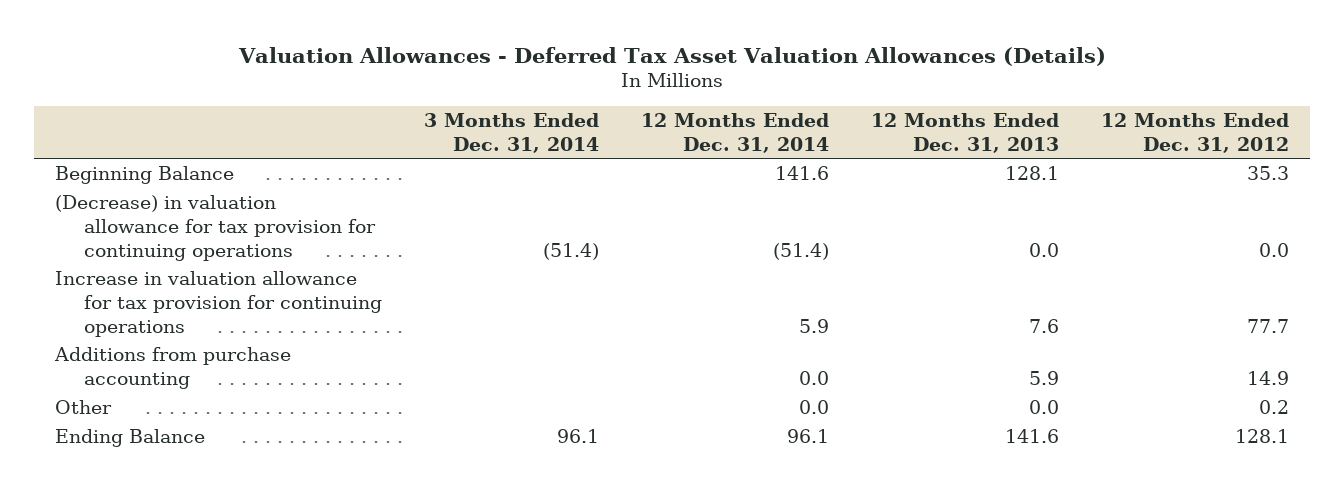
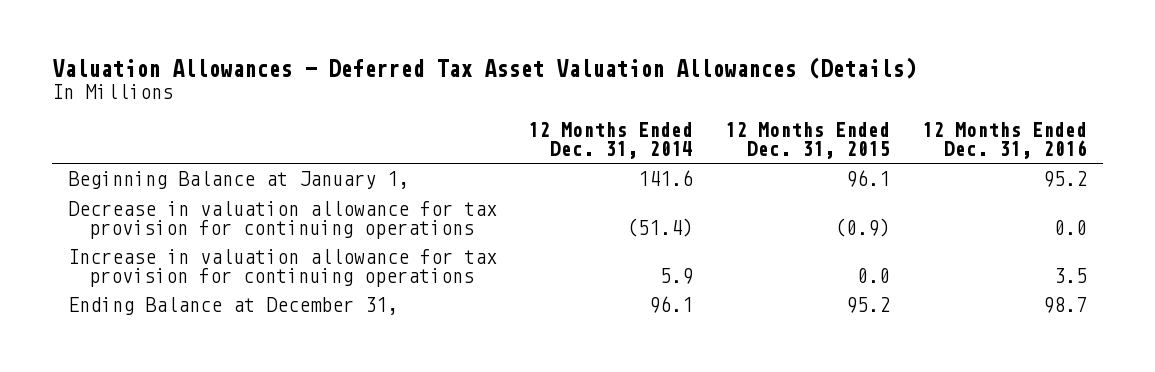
[423,112,599,153] 3 Months Ended Dec. 31, 2014 -> none
[870,112,1059,153] 12 Months Ended Dec. 31, 2013 -> none
[1100,112,1289,153] 12 Months Ended Dec. 31, 2012 -> none
none -> [725,122,891,159] 12 Months Ended Dec. 31, 2015
none -> [921,122,1087,159] 12 Months Ended Dec. 31, 2016
[54,166,234,185] Beginning Balance -> [67,171,409,190] Beginning Balance at January 1,
[54,195,376,261] (Decrease) in valuation allowance for tax provision for continuing operations -> [67,201,497,239] Decrease in valuation allowance for tax provision for continuing operations
[53,347,291,389] Additions from purchase accounting -> none
[54,400,112,415] Other -> none
[54,429,205,448] Ending Balance -> [67,297,398,316] Ending Balance at December 31,

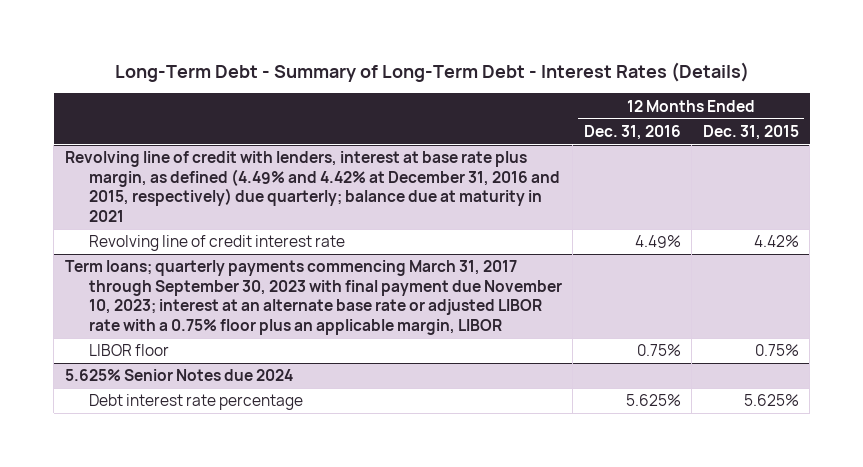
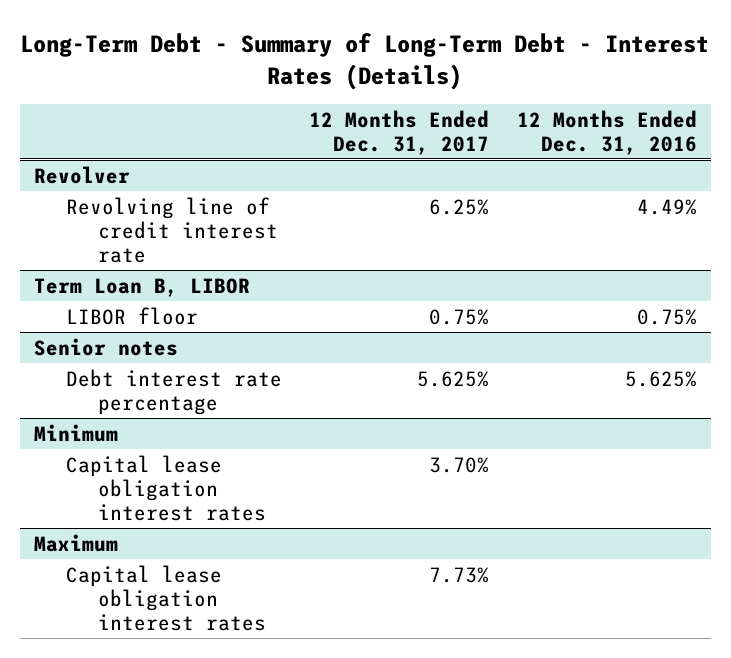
[702,124,799,140] Dec. 31, 2015 -> none
none -> [309,109,490,155] 12 Months Ended Dec. 31, 2017
[64,151,560,222] Revolving line of credit with lenders, interest at base rate plus margin, as defined (4.49% and 4.42% at December 31, 2016 and 2015, respectively) due quarterly; balance due at maturity in 2021 -> [33,165,130,184] Revolver
[64,260,562,335] Term loans; quarterly payments commencing March 31, 2017 through September 30, 2023 with final payment due November 10, 2023; interest at an alternate base rate or adjusted LIBOR rate with a 0.75% floor plus an applicable margin, LIBOR -> none
none -> [33,277,250,297] Term Loan B, LIBOR
[64,369,293,382] 5.625% Senior Notes due 2024 -> none
none -> [33,337,178,356] Senior notes
none -> [33,423,118,442] Minimum
none -> [65,454,266,521] Capital lease obligation interest rates
none -> [33,533,118,552] Maximum
none -> [65,564,266,631] Capital lease obligation interest rates

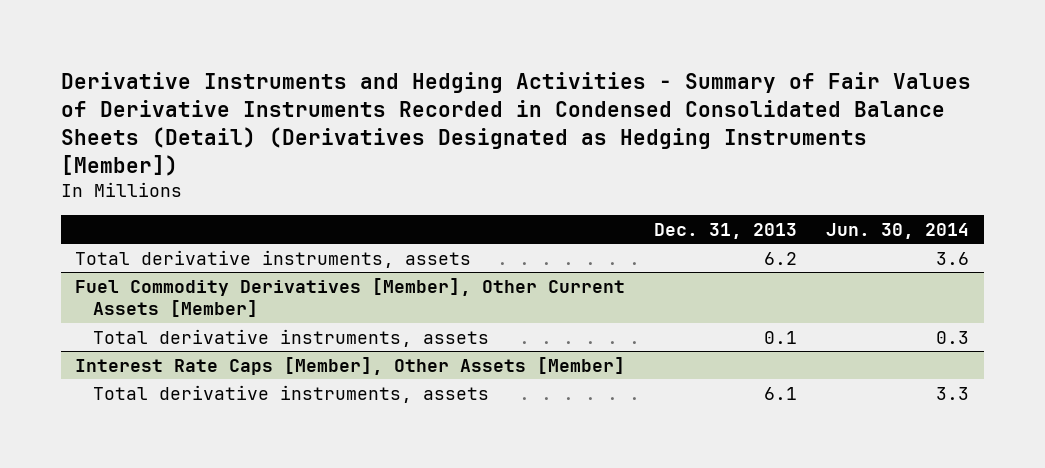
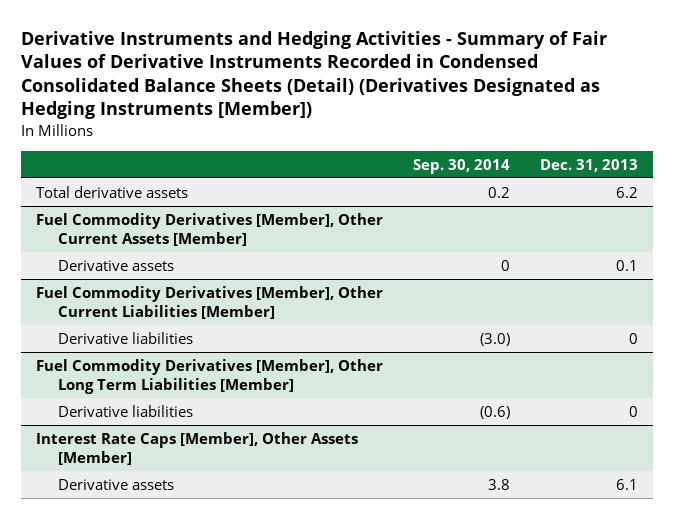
[826,222,970,239] Jun. 30, 2014 -> none
none -> [412,158,510,174] Sep. 30, 2014
[75,249,472,268] Total derivative instruments, assets -> [36,185,189,198] Total derivative assets
[92,328,489,347] Total derivative instruments, assets -> [58,259,175,271] Derivative assets
none -> [36,285,384,319] Fuel Commodity Derivatives [Member], Other Current Liabilities [Member]
none -> [58,331,194,344] Derivative liabilities
none -> [36,358,384,394] Fuel Commodity Derivatives [Member], Other Long Term Liabilities [Member]
none -> [58,404,194,417] Derivative liabilities
[92,384,489,403] Total derivative instruments, assets -> [58,478,175,490] Derivative assets

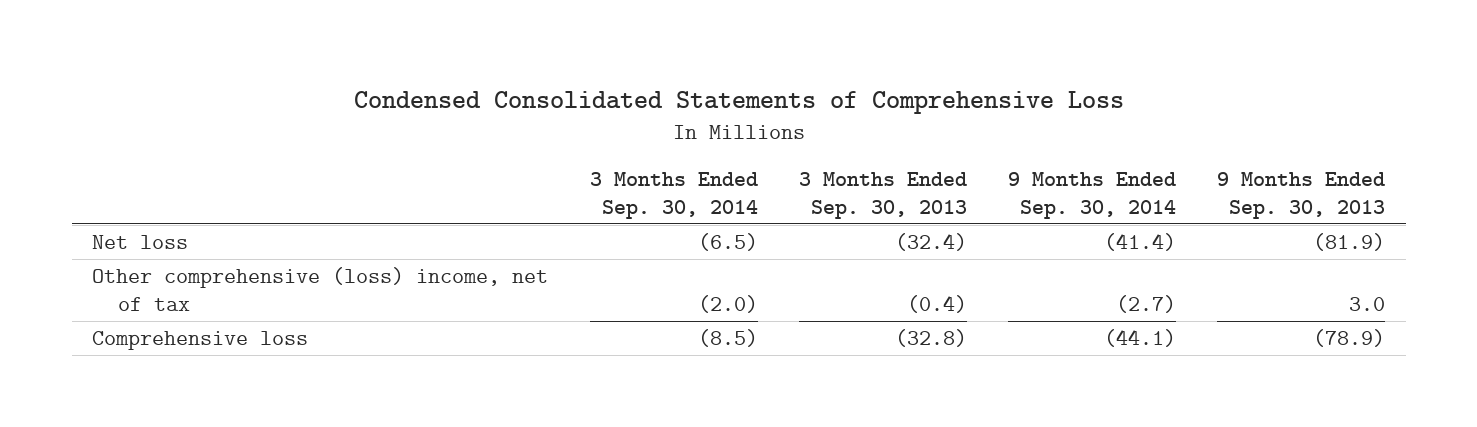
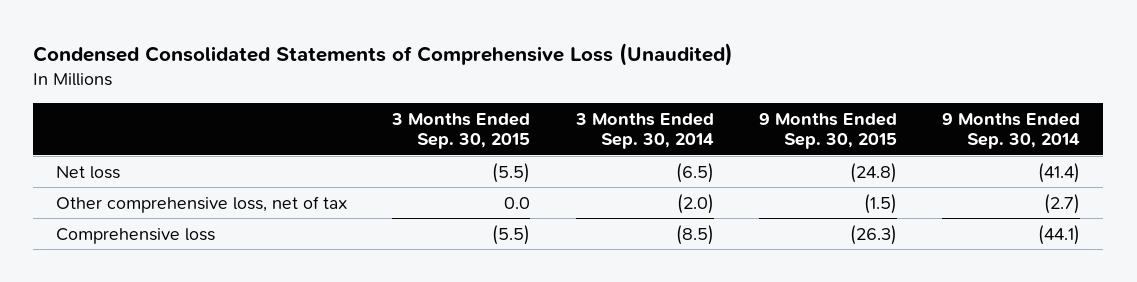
[353,90,1124,114] Condensed Consolidated Statements of Comprehensive Loss -> [33,43,734,67] Condensed Consolidated Statements of Comprehensive Loss (Unaudited)
[798,172,967,220] 3 Months Ended Sep. 30, 2013 -> none
[1217,172,1386,220] 9 Months Ended Sep. 30, 2013 -> none
none -> [391,112,531,150] 3 Months Ended Sep. 30, 2015
none -> [759,112,898,150] 9 Months Ended Sep. 30, 2015
[92,266,549,311] Other comprehensive (loss) income, net of tax -> [56,195,348,213] Other comprehensive loss, net of tax

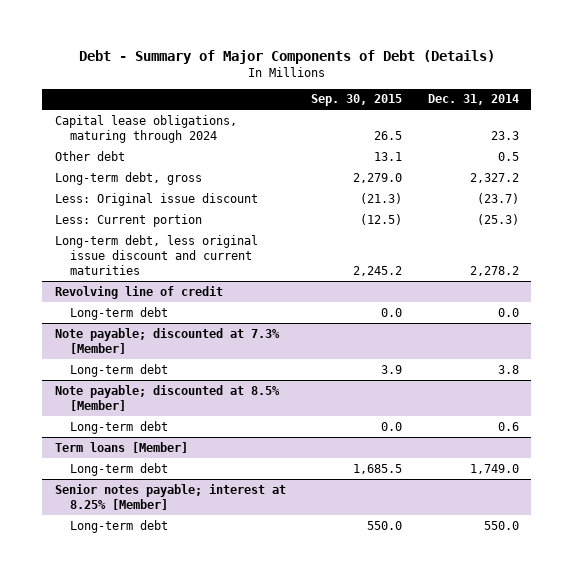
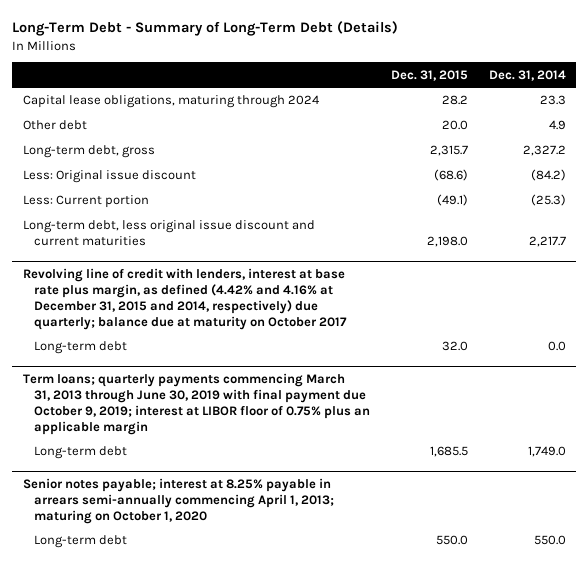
[78,49,495,64] Debt - Summary of Major Components of Debt (Details) -> [12,21,399,37] Long-Term Debt - Summary of Long-Term Debt (Details)
[311,94,403,107] Sep. 30, 2015 -> none
none -> [390,69,468,81] Dec. 31, 2015
[497,151,519,161] 0.5 -> [548,120,566,131] 4.9
[476,192,519,204] (23.7) -> [530,169,566,182] (84.2)
[469,266,519,277] 2,278.2 -> [528,236,566,248] 2,217.7
[54,285,223,299] Revolving line of credit -> [22,268,348,330] Revolving line of credit with lenders, interest at base rate plus margin, as defined (4.42% and 4.16% at December 31, 2015 and 2014, respectively) due quarterly; balance due at maturity on October 2017
[54,327,280,355] Note payable; discounted at 7.3% [Member] -> none
[70,363,169,377] Long-term debt -> none
[54,384,280,412] Note payable; discounted at 8.5% [Member] -> none
[70,420,169,434] Long-term debt -> none
[54,441,188,453] Term loans [Member] -> [22,373,371,435] Term loans; quarterly payments commencing March 31, 2013 through June 30, 2019 with final payment due October 9, 2019; interest at LIBOR floor of 0.75% plus an applicable margin
[54,483,286,511] Senior notes payable; interest at 8.25% [Member] -> [22,478,335,524] Senior notes payable; interest at 8.25% payable in arrears semi-annually commencing April 1, 2013; maturing on October 1, 2020

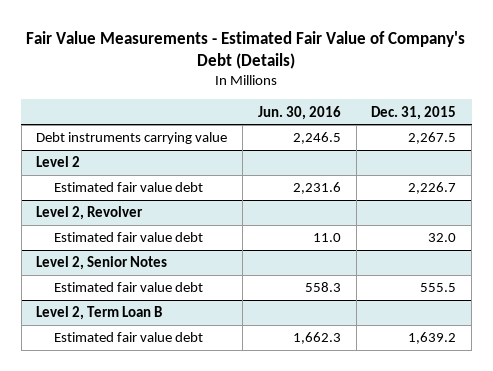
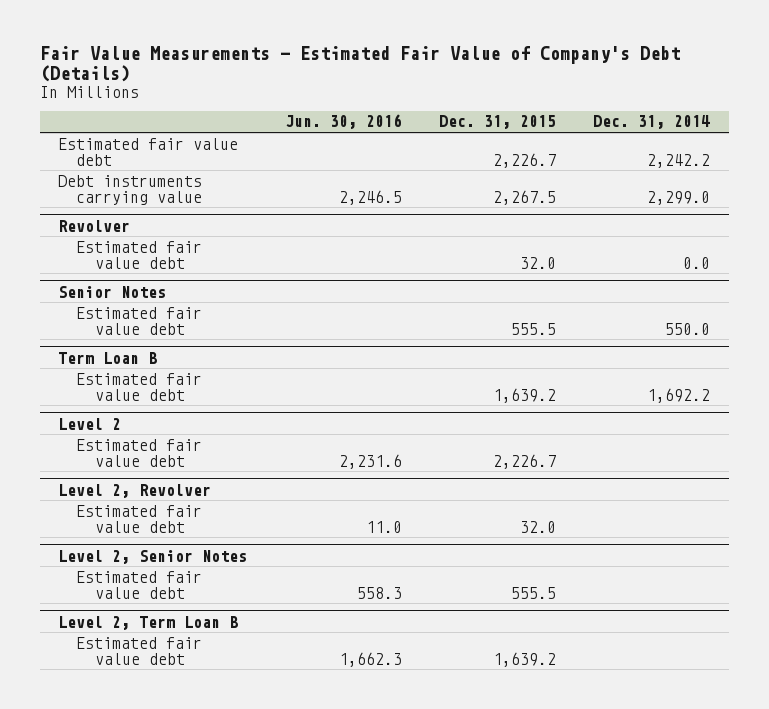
none -> [593,115,711,130] Dec. 31, 2014
none -> [58,137,239,166] Estimated fair value debt
none -> [58,219,131,232] Revolver
none -> [76,240,203,269] Estimated fair value debt
none -> [58,285,167,298] Senior Notes
none -> [76,306,203,335] Estimated fair value debt
none -> [58,351,158,364] Term Loan B
none -> [76,372,203,401] Estimated fair value debt

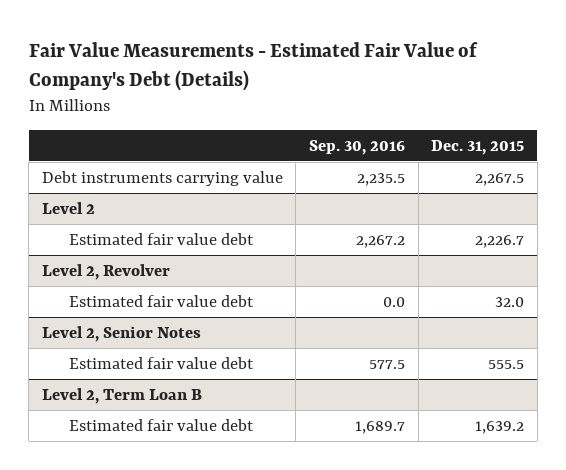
[284,114,402,130] Jun. 30, 2016 -> none
[593,115,711,130] Dec. 31, 2014 -> none
none -> [309,139,406,155] Sep. 30, 2016
[58,137,239,166] Estimated fair value debt -> none
[58,219,131,232] Revolver -> none
[76,240,203,269] Estimated fair value debt -> none
[58,285,167,298] Senior Notes -> none
[76,306,203,335] Estimated fair value debt -> none
[58,351,158,364] Term Loan B -> none
[76,372,203,401] Estimated fair value debt -> none

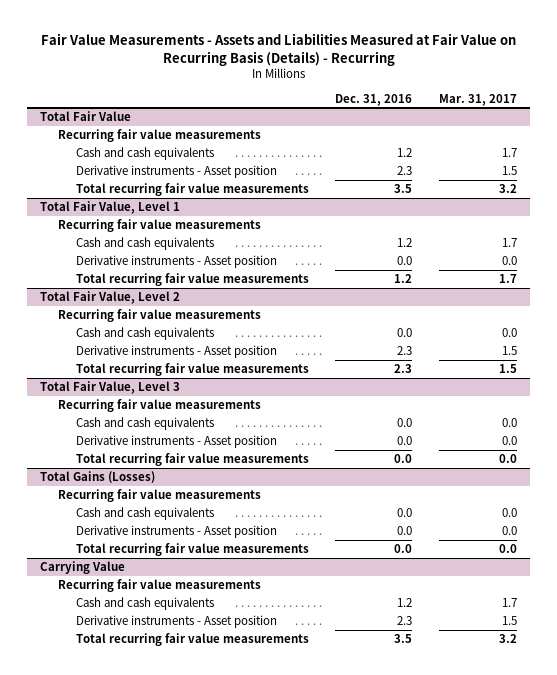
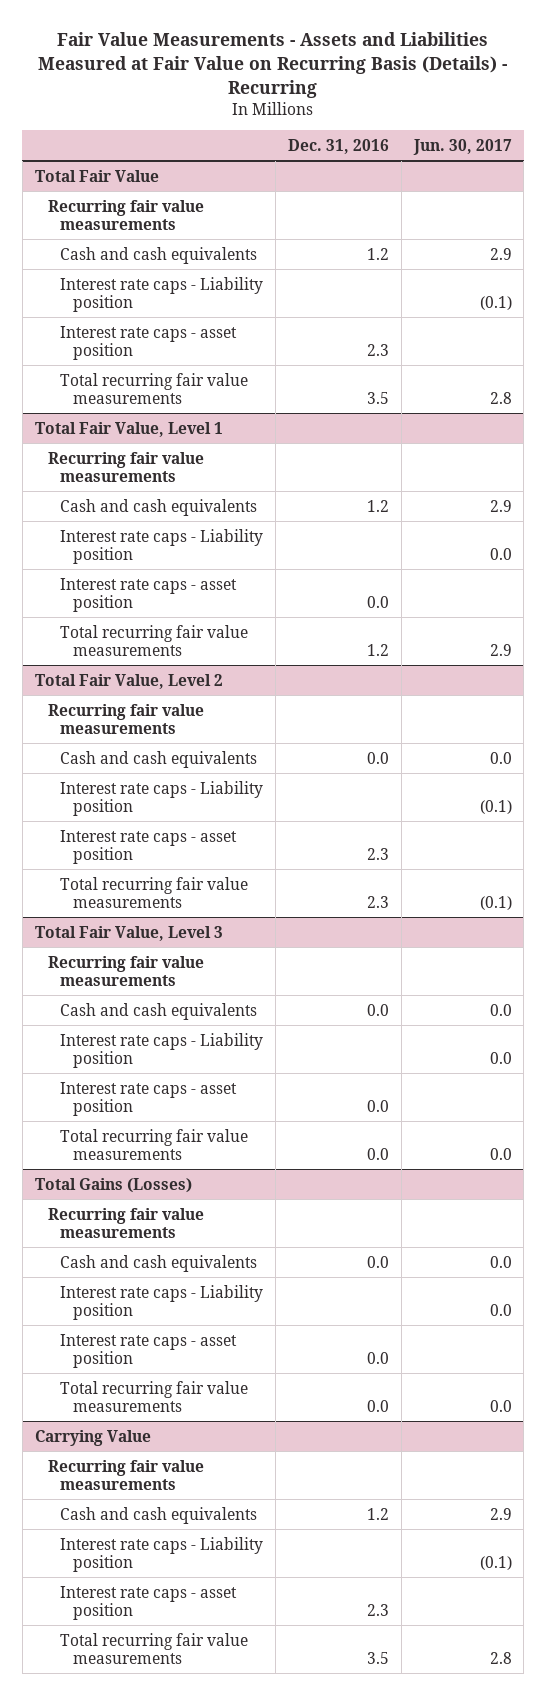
[438,93,517,106] Mar. 31, 2017 -> none
none -> [412,138,512,155] Jun. 30, 2017
none -> [60,276,264,312] Interest rate caps - Liability position
[75,165,277,179] Derivative instruments - Asset position -> [60,325,238,360] Interest rate caps - asset position
none -> [60,528,264,564] Interest rate caps - Liability position
[75,255,277,269] Derivative instruments - Asset position -> [60,577,238,612] Interest rate caps - asset position
none -> [60,780,264,816] Interest rate caps - Liability position
[75,345,277,359] Derivative instruments - Asset position -> [60,829,238,864] Interest rate caps - asset position
none -> [60,1032,264,1068] Interest rate caps - Liability position
[75,435,277,449] Derivative instruments - Asset position -> [60,1081,238,1116] Interest rate caps - asset position
none -> [60,1284,264,1320] Interest rate caps - Liability position
[75,525,277,539] Derivative instruments - Asset position -> [60,1333,238,1368] Interest rate caps - asset position
none -> [60,1536,264,1572] Interest rate caps - Liability position
[75,615,277,629] Derivative instruments - Asset position -> [60,1585,238,1620] Interest rate caps - asset position

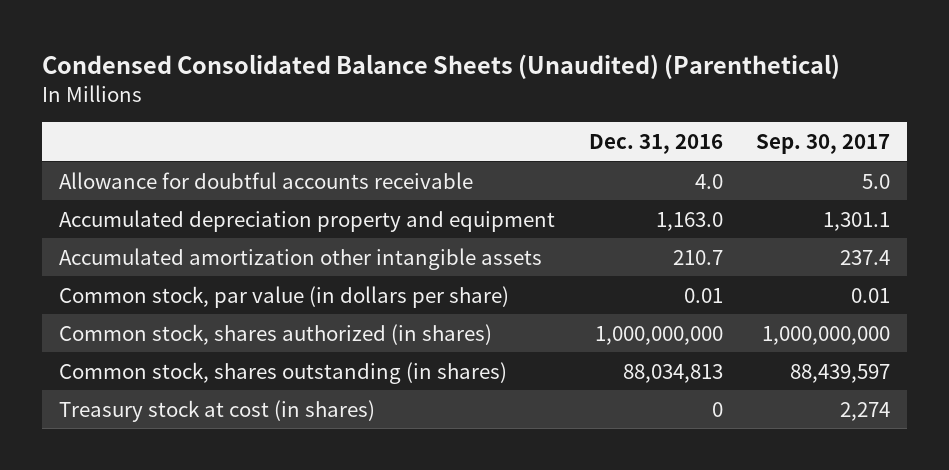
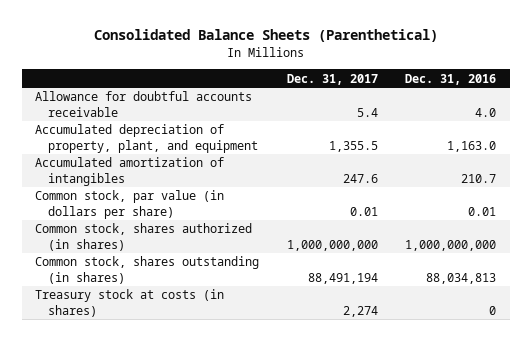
[42,53,841,79] Condensed Consolidated Balance Sheets (Unaudited) (Parenthetical) -> [93,29,438,43] Consolidated Balance Sheets (Parenthetical)
[756,133,891,154] Sep. 30, 2017 -> none
none -> [286,73,378,85] Dec. 31, 2017
[59,209,556,232] Accumulated depreciation property and equipment -> [35,124,258,153] Accumulated depreciation of property, plant, and equipment
[59,247,543,270] Accumulated amortization other intangible assets -> [35,157,225,186] Accumulated amortization of intangibles
[59,399,376,422] Treasury stock at cost (in shares) -> [35,289,225,317] Treasury stock at costs (in shares)

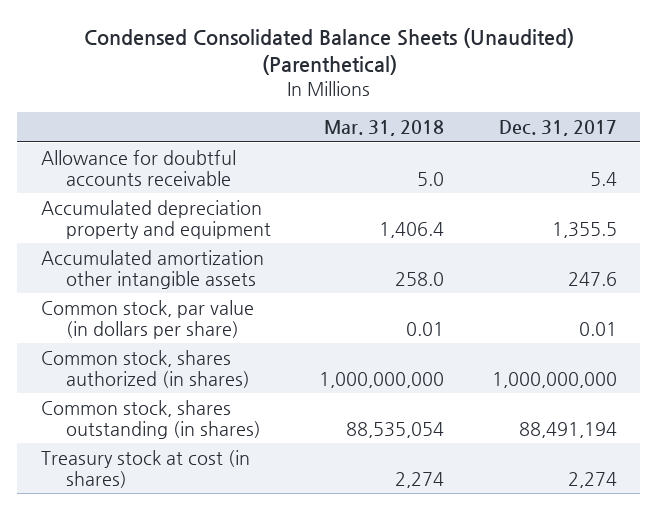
[93,29,438,43] Consolidated Balance Sheets (Parenthetical) -> [83,28,574,76] Condensed Consolidated Balance Sheets (Unaudited) (Parenthetical)
[405,73,497,85] Dec. 31, 2016 -> none
none -> [324,120,445,137] Mar. 31, 2018
[35,124,258,153] Accumulated depreciation of property, plant, and equipment -> [40,199,272,239] Accumulated depreciation property and equipment
[35,157,225,186] Accumulated amortization of intangibles -> [40,249,264,289] Accumulated amortization other intangible assets
[35,289,225,317] Treasury stock at costs (in shares) -> [40,449,250,488] Treasury stock at cost (in shares)

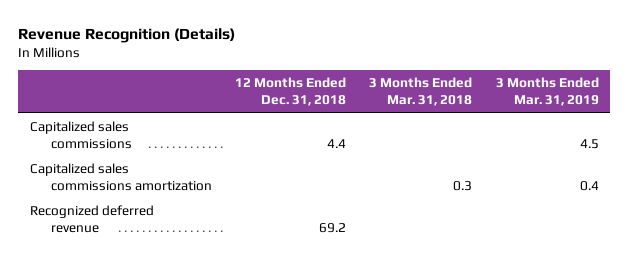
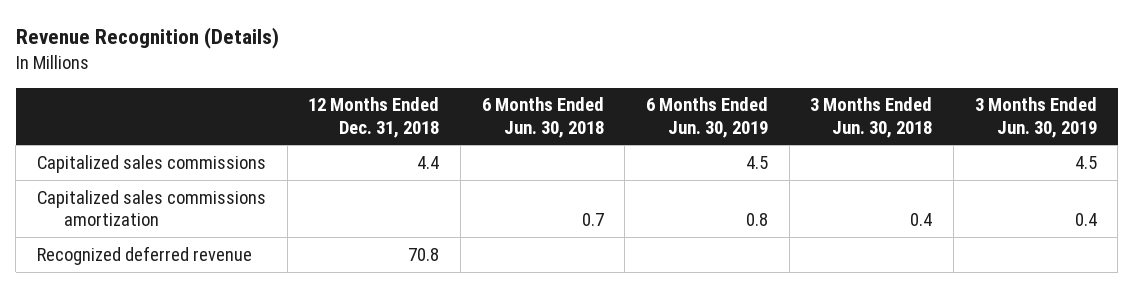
[369,77,473,107] 3 Months Ended Mar. 31, 2018 -> none
[495,77,599,107] 3 Months Ended Mar. 31, 2019 -> none
none -> [481,97,604,138] 6 Months Ended Jun. 30, 2018
none -> [646,97,769,138] 6 Months Ended Jun. 30, 2019
none -> [810,97,933,138] 3 Months Ended Jun. 30, 2018
none -> [974,97,1097,138] 3 Months Ended Jun. 30, 2019
[318,222,346,233] 69.2 -> [408,247,440,261] 70.8

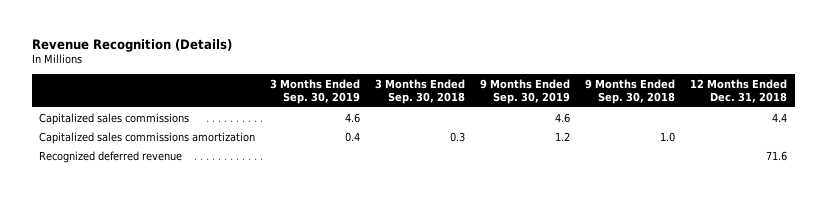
[481,97,604,138] 6 Months Ended Jun. 30, 2018 -> none
[646,97,769,138] 6 Months Ended Jun. 30, 2019 -> none
[810,97,933,138] 3 Months Ended Jun. 30, 2018 -> none
[974,97,1097,138] 3 Months Ended Jun. 30, 2019 -> none
none -> [270,78,361,105] 3 Months Ended Sep. 30, 2019
none -> [375,78,466,105] 3 Months Ended Sep. 30, 2018
none -> [480,78,571,105] 9 Months Ended Sep. 30, 2019
none -> [585,78,676,105] 9 Months Ended Sep. 30, 2018
[408,247,440,261] 70.8 -> [766,150,788,161] 71.6

